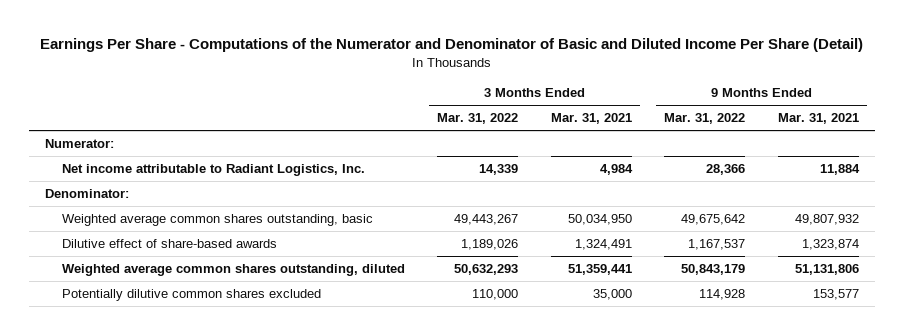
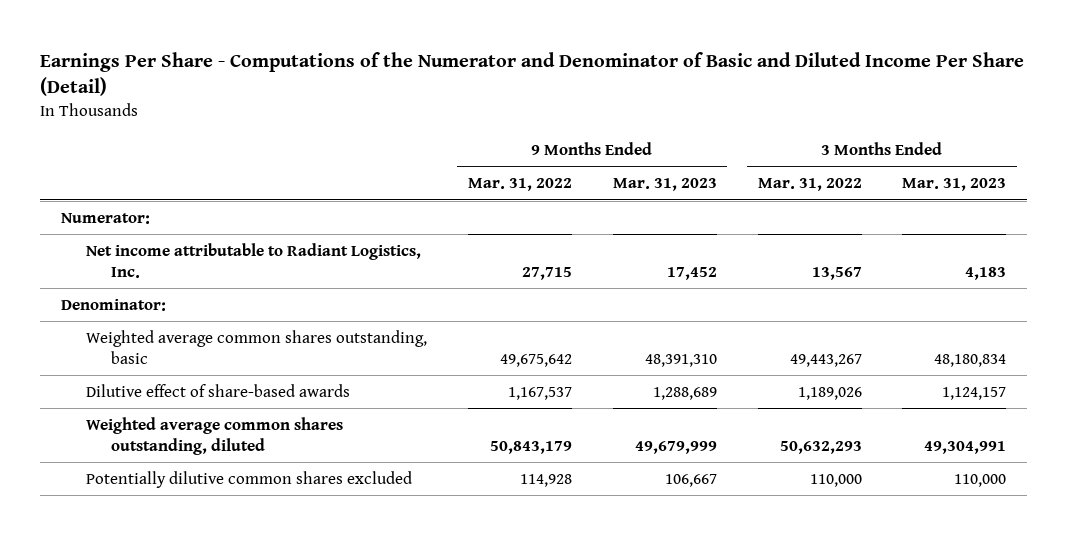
[550,113,632,125] Mar. 31, 2021 -> none
[777,113,859,125] Mar. 31, 2021 -> none
none -> [612,178,717,192] Mar. 31, 2023
none -> [902,178,1007,192] Mar. 31, 2023
[479,164,519,176] 14,339 -> [811,266,862,280] 13,567
[706,164,746,176] 28,366 -> [521,266,572,280] 27,715

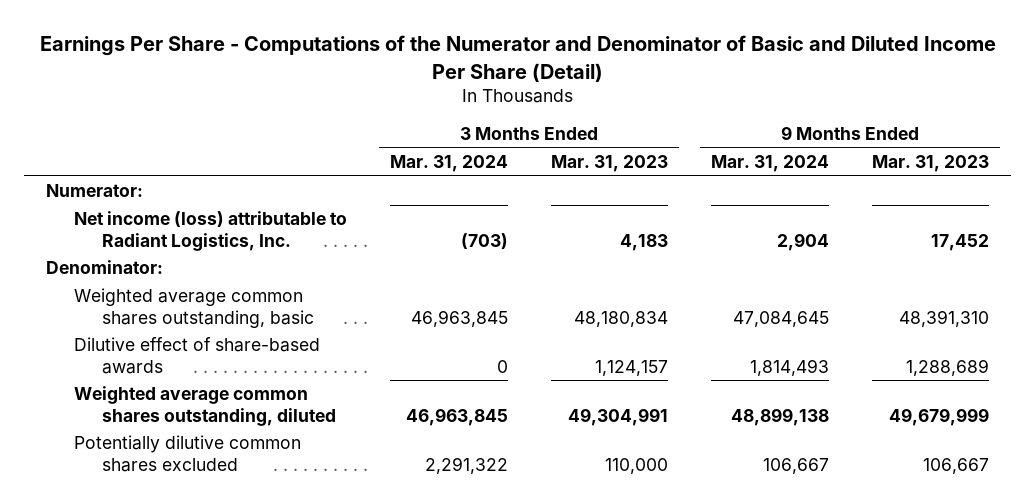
[467,178,572,192] Mar. 31, 2022 -> none
[757,178,862,192] Mar. 31, 2022 -> none
none -> [389,154,508,172] Mar. 31, 2024
none -> [711,154,830,172] Mar. 31, 2024
[85,242,421,278] Net income attributable to Radiant Logistics, Inc. -> [73,211,347,251] Net income (loss) attributable to Radiant Logistics, Inc.

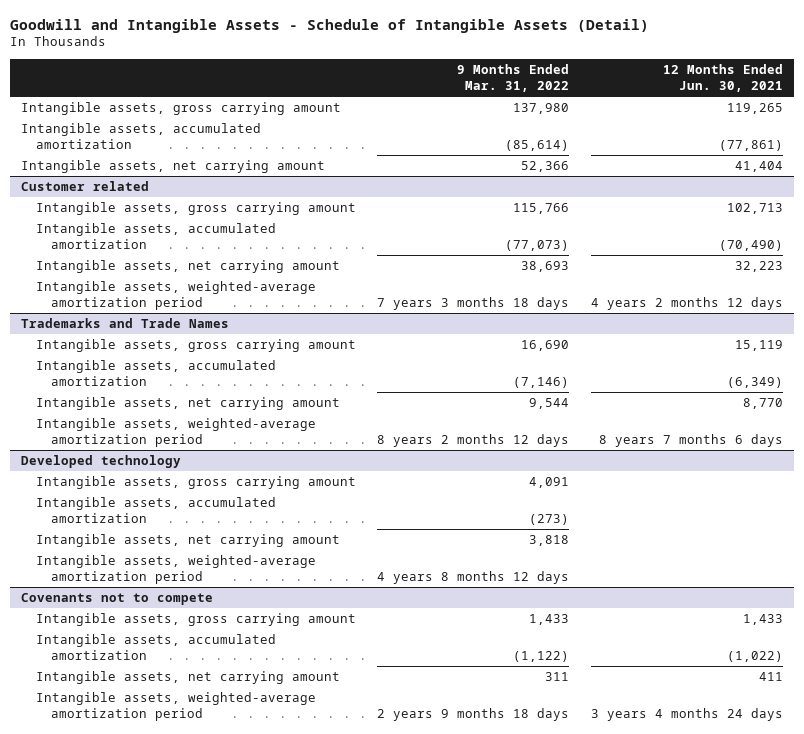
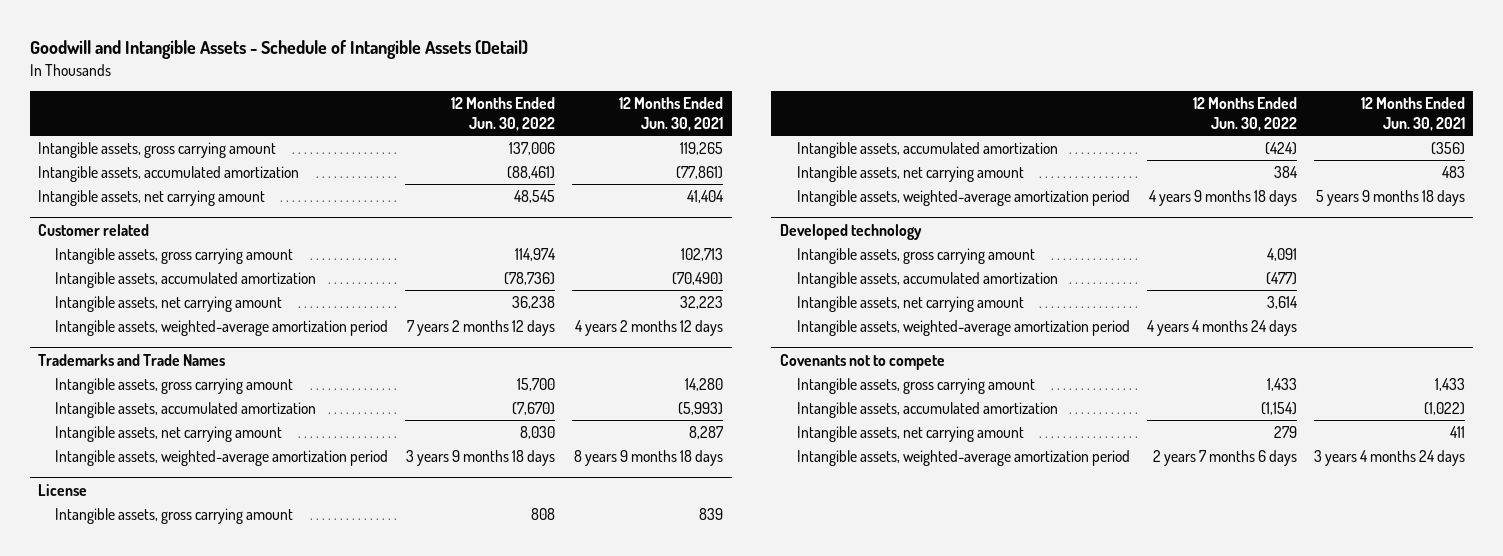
[457,64,570,93] 9 Months Ended Mar. 31, 2022 -> none
none -> [451,97,556,131] 12 Months Ended Jun. 30, 2022
[734,340,783,352] 15,119 -> [685,377,724,391] 14,280
[726,377,783,389] (6,349) -> [678,401,724,415] (5,993)
[742,398,783,410] 8,770 -> [689,425,725,439] 8,287
[598,434,783,448] 8 years 7 months 6 days -> [574,449,724,466] 8 years 9 months 18 days
none -> [38,483,88,496] License
none -> [55,507,294,524] Intangible assets, gross carrying amount
none -> [796,141,1058,158] Intangible assets, accumulated amortization
none -> [796,165,1024,182] Intangible assets, net carrying amount
none -> [796,189,1130,206] Intangible assets, weighted-average amortization period

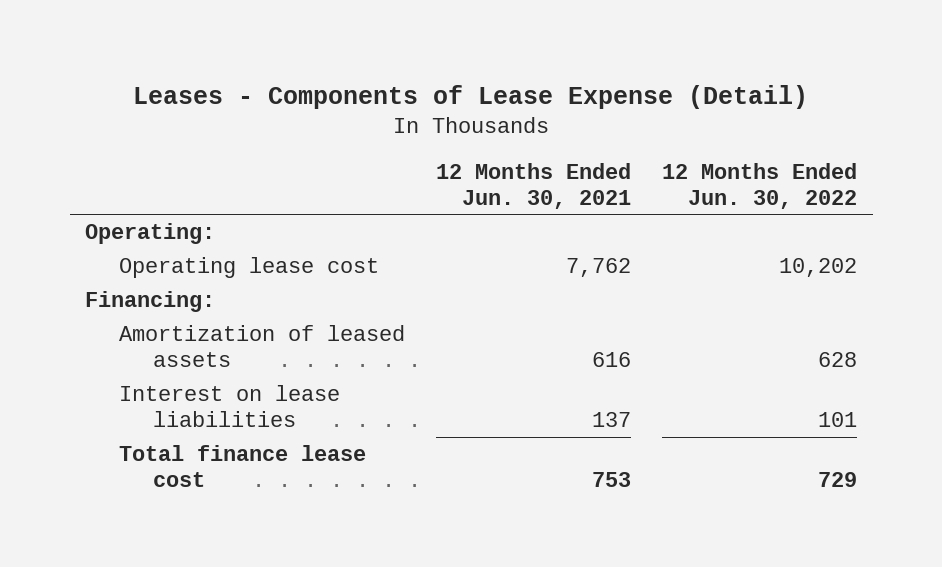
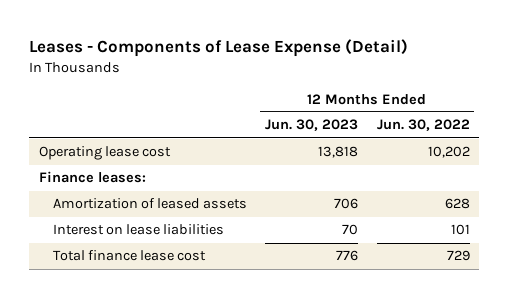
[436,163,632,209] 12 Months Ended Jun. 30, 2021 -> none
none -> [265,119,359,132] Jun. 30, 2023
[85,223,216,245] Operating: -> none
[85,291,216,313] Financing: -> [38,171,146,184] Finance leases:

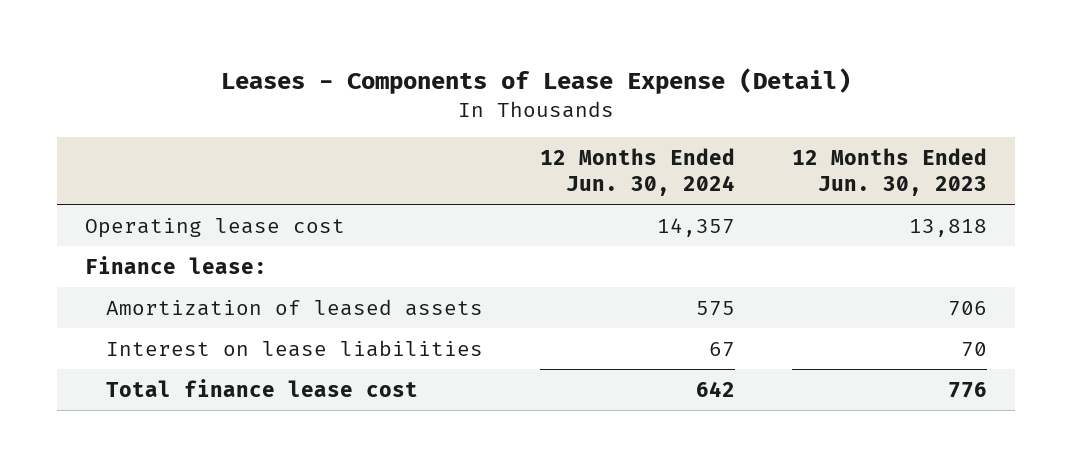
[376,119,470,132] Jun. 30, 2022 -> none
none -> [539,148,735,196] 12 Months Ended Jun. 30, 2024
[38,171,146,184] Finance leases: -> [85,255,268,274] Finance lease:

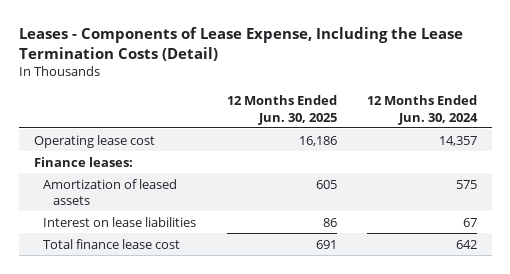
[221,67,852,94] Leases - Components of Lease Expense (Detail) -> [18,26,463,61] Leases - Components of Lease Expense, Including the Lease Termination Costs (Detail)
[791,148,987,196] 12 Months Ended Jun. 30, 2023 -> none
none -> [226,95,337,125] 12 Months Ended Jun. 30, 2025
[85,255,268,274] Finance lease: -> [33,156,133,167] Finance leases:

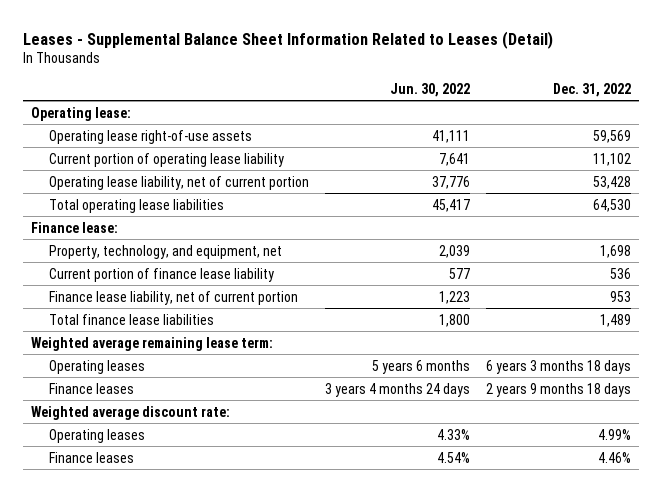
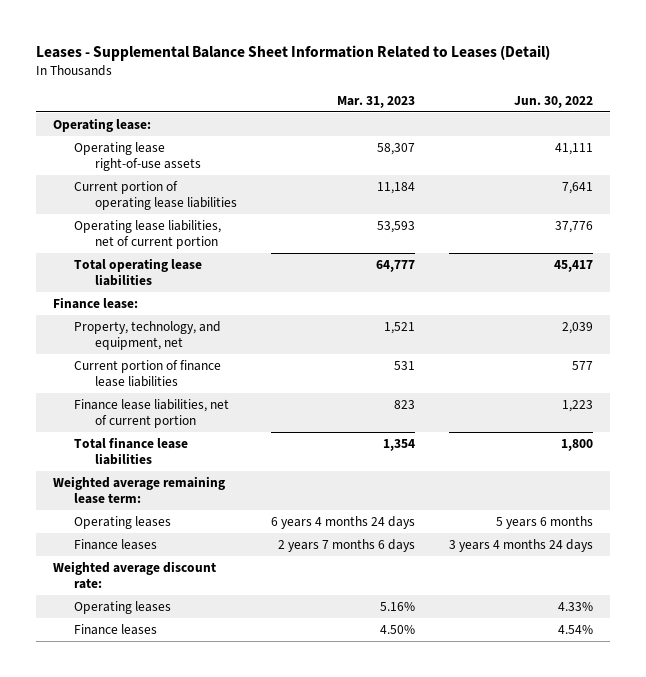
[552,82,631,97] Dec. 31, 2022 -> none
none -> [336,95,415,108] Mar. 31, 2023
[49,152,285,167] Current portion of operating lease liability -> [73,181,237,211] Current portion of operating lease liabilities
[49,175,310,190] Operating lease liability, net of current portion -> [73,220,221,250] Operating lease liabilities, net of current portion
[49,267,275,282] Current portion of finance lease liability -> [73,360,221,388] Current portion of finance lease liabilities
[49,290,299,305] Finance lease liability, net of current portion -> [73,399,229,429] Finance lease liabilities, net of current portion

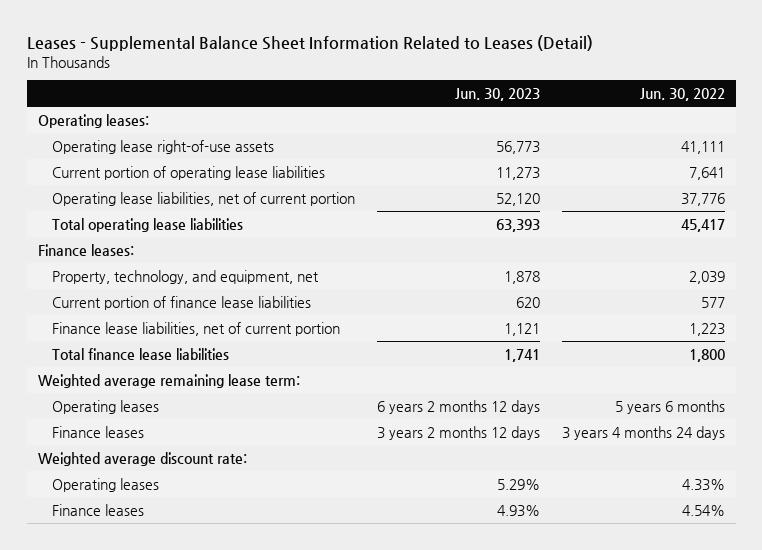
[336,95,415,108] Mar. 31, 2023 -> none
none -> [454,88,540,102] Jun. 30, 2023
[52,118,151,133] Operating lease: -> [37,113,149,128] Operating leases:
[52,297,138,310] Finance lease: -> [37,243,134,256] Finance leases:

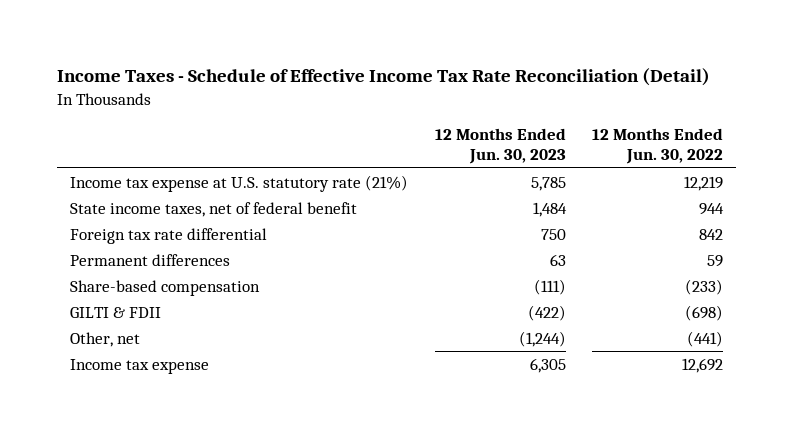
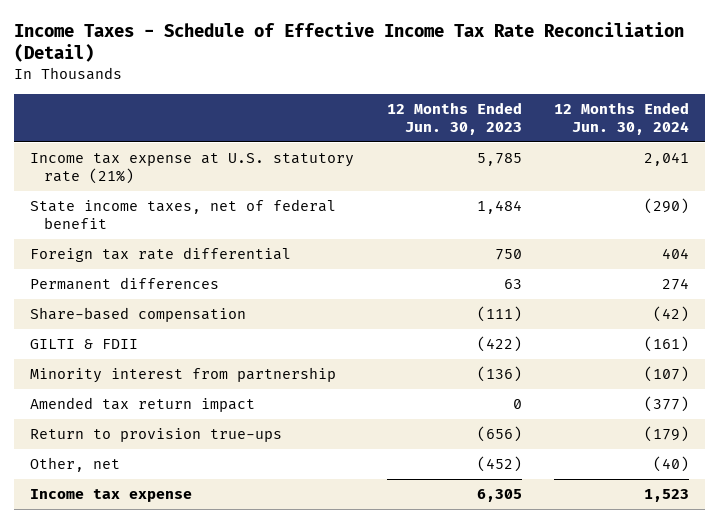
[591,127,723,164] 12 Months Ended Jun. 30, 2022 -> none
none -> [554,101,690,135] 12 Months Ended Jun. 30, 2024
none -> [30,366,337,383] Minority interest from partnership
none -> [30,396,256,412] Amended tax return impact
none -> [30,427,283,442] Return to provision true-ups
[518,330,566,347] (1,244) -> [476,455,522,472] (452)

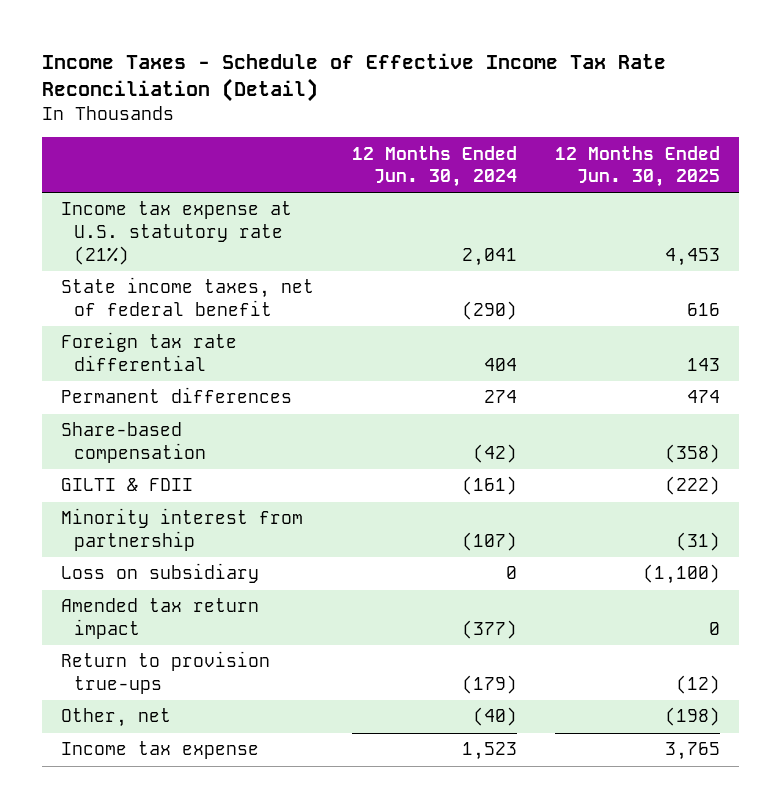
[386,101,522,135] 12 Months Ended Jun. 30, 2023 -> none
none -> [554,145,720,188] 12 Months Ended Jun. 30, 2025
none -> [60,563,259,584] Loss on subsidiary

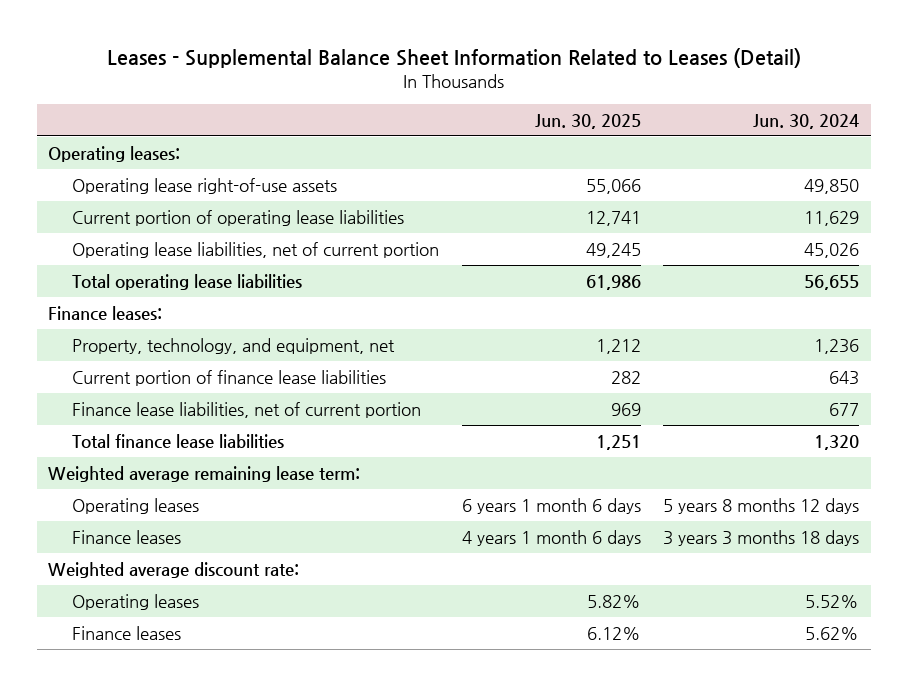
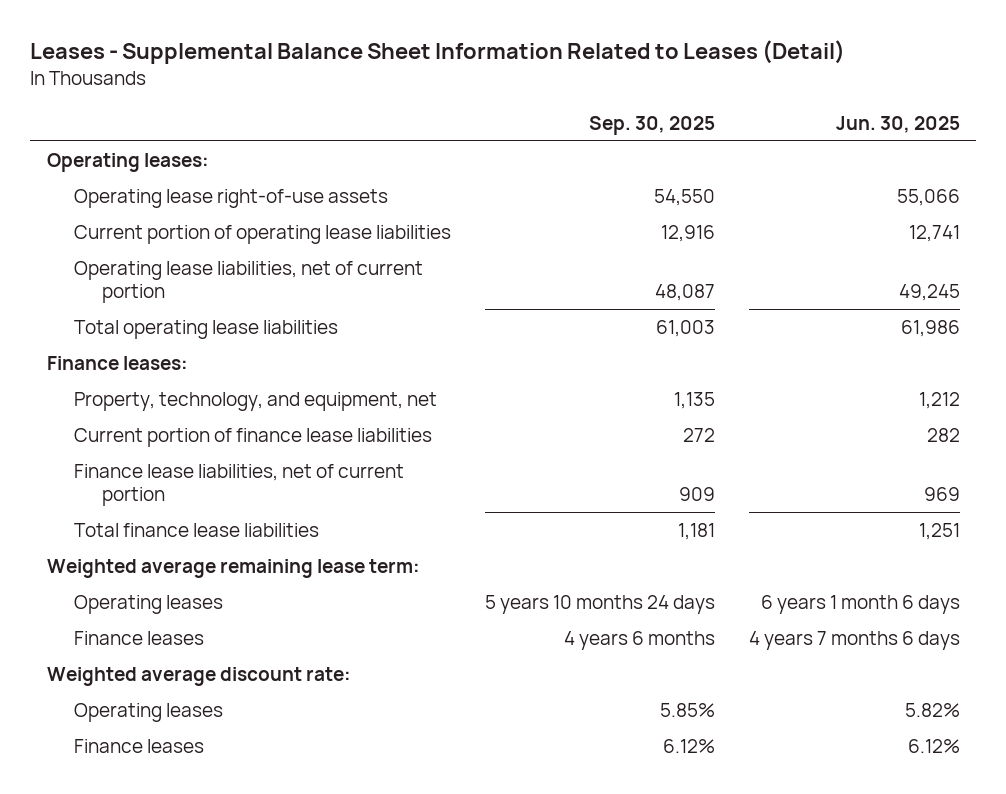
[753,113,860,129] Jun. 30, 2024 -> none
none -> [588,115,715,135] Sep. 30, 2025
[461,529,641,546] 4 years 1 month 6 days -> [748,631,960,651] 4 years 7 months 6 days

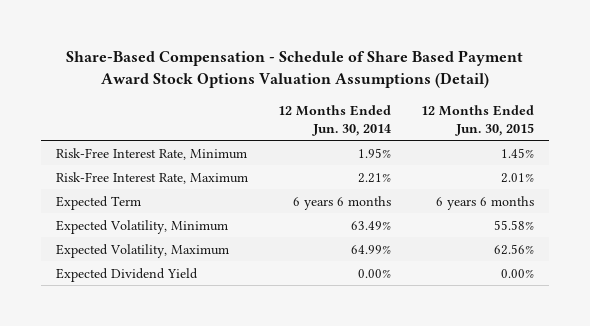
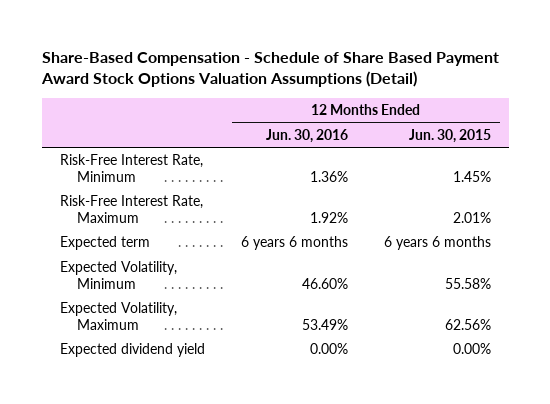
[277,104,391,136] 12 Months Ended Jun. 30, 2014 -> none
none -> [265,128,348,143] Jun. 30, 2016
[55,195,141,210] Expected Term -> [59,236,150,251] Expected term
[55,267,198,282] Expected Dividend Yield -> [59,343,205,358] Expected dividend yield

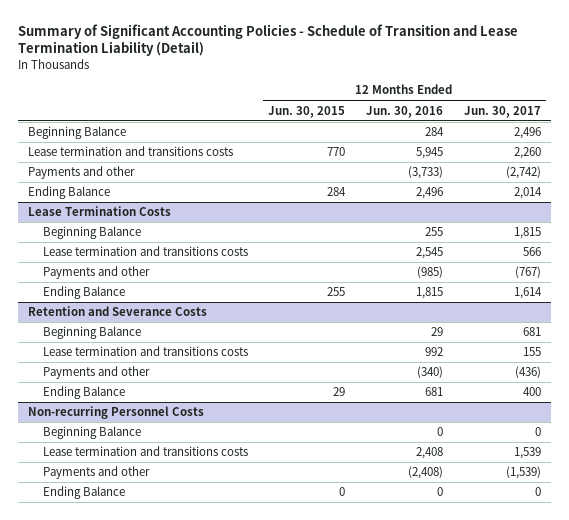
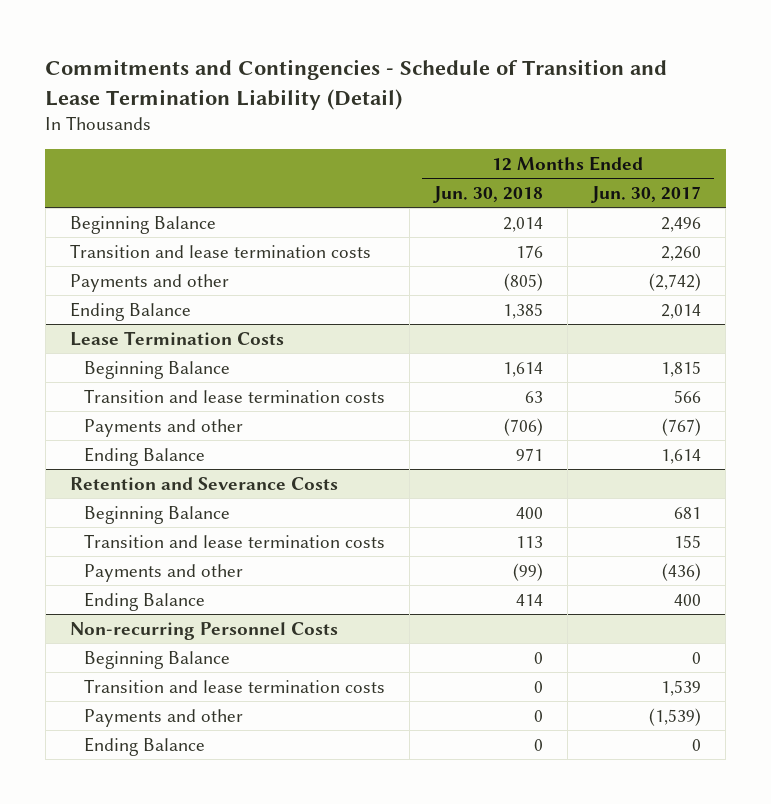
[18,23,519,57] Summary of Significant Accounting Policies - Schedule of Transition and Lease Termination Liability (Detail) -> [45,58,668,110] Commitments and Contingencies - Schedule of Transition and Lease Termination Liability (Detail)
[268,105,346,118] Jun. 30, 2015 -> none
[365,105,443,118] Jun. 30, 2016 -> none
none -> [432,186,543,204] Jun. 30, 2018
[28,146,234,157] Lease termination and transitions costs -> [70,243,372,258] Transition and lease termination costs
[42,246,248,257] Lease termination and transitions costs -> [83,388,385,403] Transition and lease termination costs
[42,346,248,357] Lease termination and transitions costs -> [83,533,385,548] Transition and lease termination costs
[42,446,248,457] Lease termination and transitions costs -> [83,678,385,693] Transition and lease termination costs

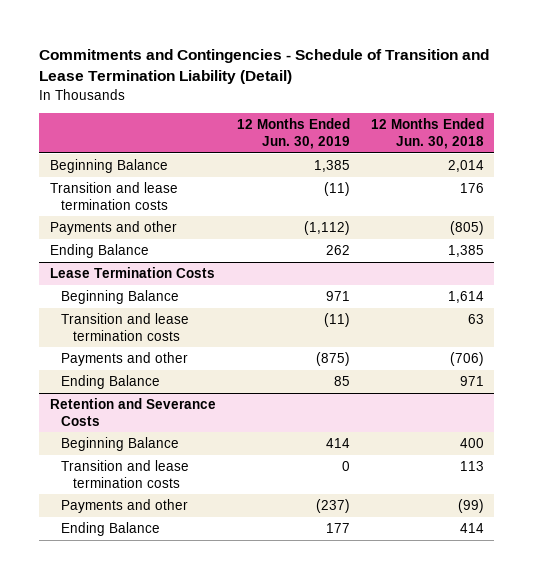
[591,186,702,204] Jun. 30, 2017 -> none
none -> [236,118,350,149] 12 Months Ended Jun. 30, 2019
[70,621,339,640] Non-recurring Personnel Costs -> none
[83,650,230,669] Beginning Balance -> none
[83,678,385,693] Transition and lease termination costs -> none
[83,708,243,727] Payments and other -> none
[83,736,205,756] Ending Balance -> none

